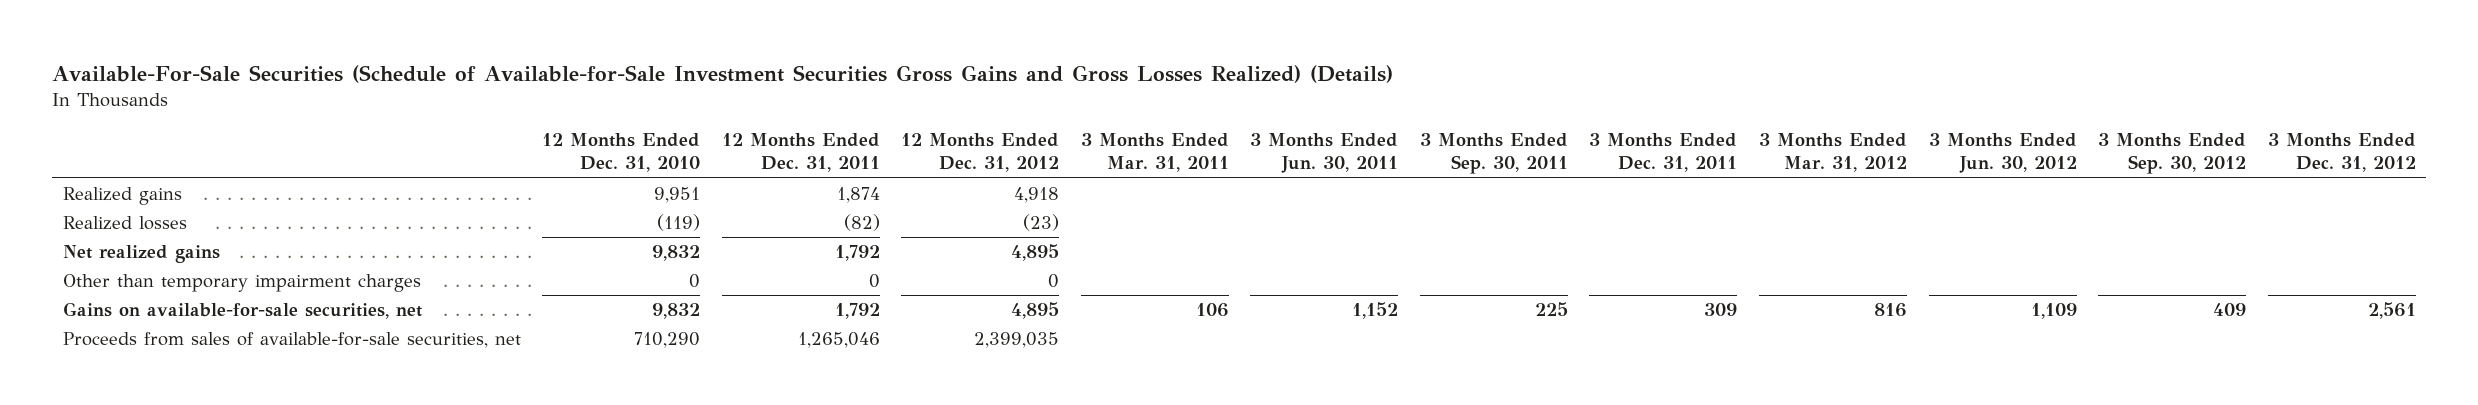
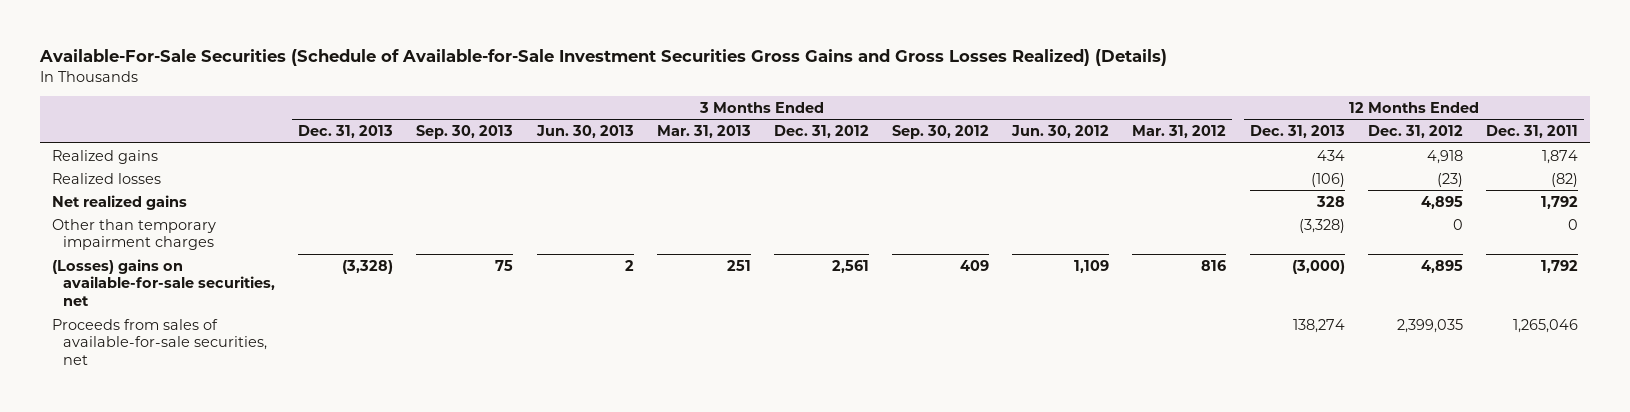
[542,132,701,173] 12 Months Ended Dec. 31, 2010 -> none
[1080,132,1229,173] 3 Months Ended Mar. 31, 2011 -> none
[1250,132,1399,174] 3 Months Ended Jun. 30, 2011 -> none
[1419,132,1568,175] 3 Months Ended Sep. 30, 2011 -> none
[1589,132,1738,173] 3 Months Ended Dec. 31, 2011 -> none
none -> [298,125,394,139] Dec. 31, 2013
none -> [416,125,514,140] Sep. 30, 2013
none -> [535,125,634,139] Jun. 30, 2013
none -> [656,125,751,139] Mar. 31, 2013
none -> [1249,125,1345,139] Dec. 31, 2013
[62,302,422,320] Gains on available-for-sale securities, net -> [51,258,276,307] (Losses) gains on available-for-sale securities, net

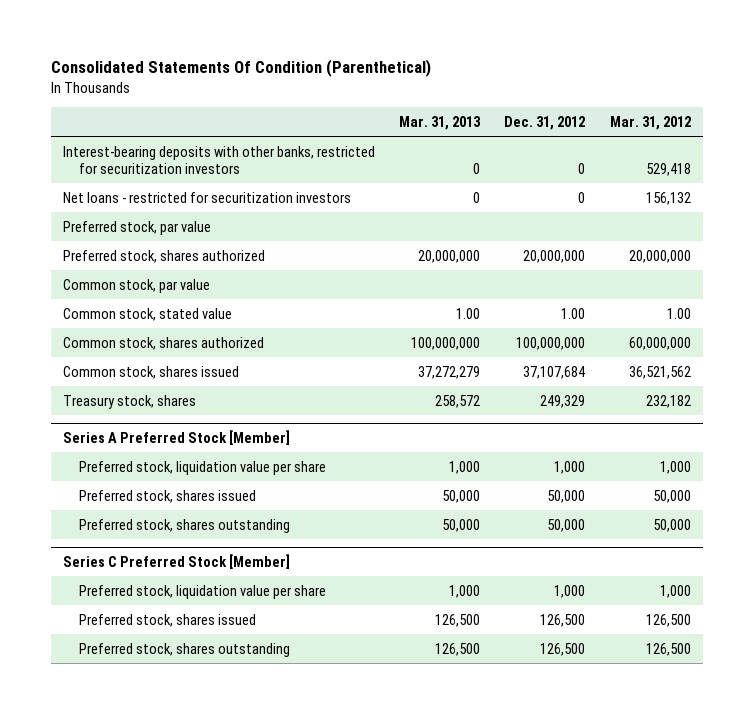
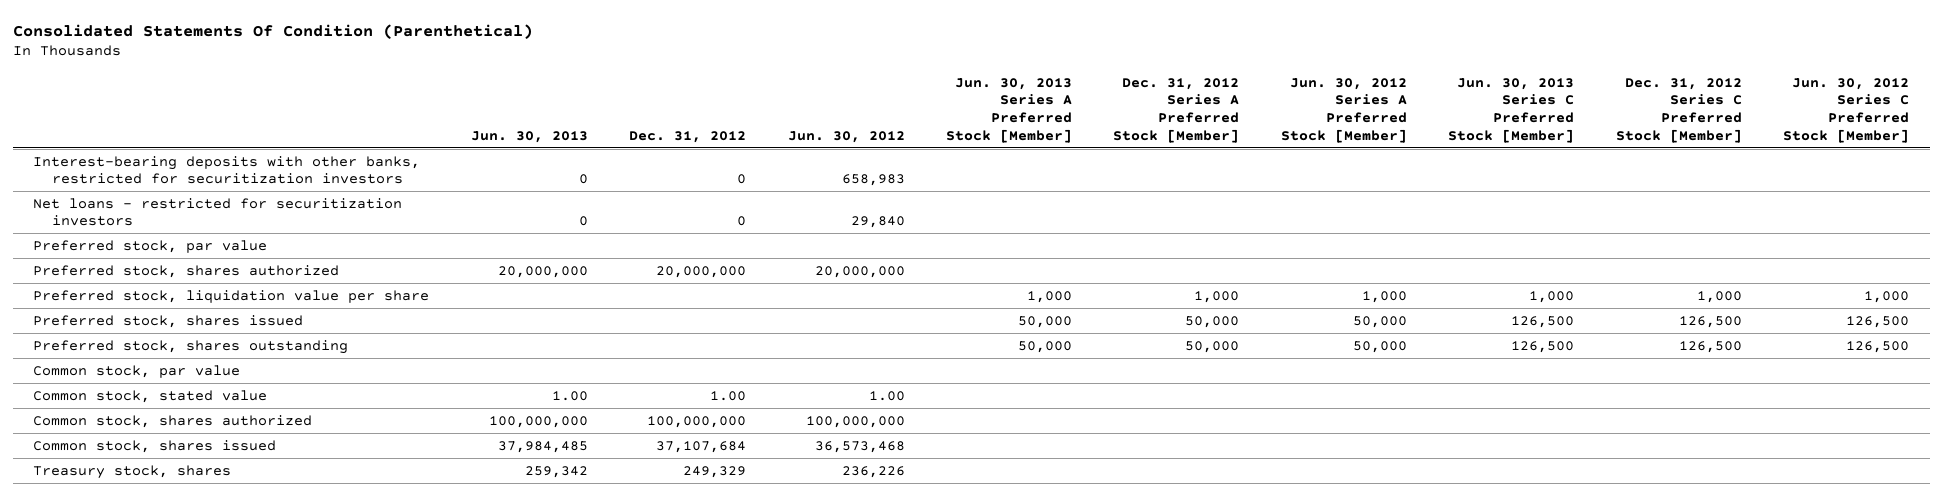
[399,116,482,131] Mar. 31, 2013 -> none
[609,116,691,131] Mar. 31, 2012 -> none
none -> [470,130,588,143] Jun. 30, 2013
none -> [787,130,905,143] Jun. 30, 2012
none -> [945,77,1072,143] Jun. 30, 2013 Series A Preferred Stock [Member]
none -> [1113,77,1240,143] Dec. 31, 2012 Series A Preferred Stock [Member]
none -> [1280,77,1407,143] Jun. 30, 2012 Series A Preferred Stock [Member]
none -> [1448,77,1575,143] Jun. 30, 2013 Series C Preferred Stock [Member]
none -> [1615,77,1742,143] Dec. 31, 2012 Series C Preferred Stock [Member]
none -> [1782,77,1909,143] Jun. 30, 2012 Series C Preferred Stock [Member]
none -> [33,289,430,303] Preferred stock, liquidation value per share
none -> [33,314,304,328] Preferred stock, shares issued
none -> [33,339,349,354] Preferred stock, shares outstanding
[62,430,290,446] Series A Preferred Stock [Member] -> none
[78,460,326,475] Preferred stock, liquidation value per share -> none
[78,489,256,503] Preferred stock, shares issued -> none
[78,518,290,533] Preferred stock, shares outstanding -> none
[62,554,290,570] Series C Preferred Stock [Member] -> none
[78,584,326,599] Preferred stock, liquidation value per share -> none
[78,613,256,627] Preferred stock, shares issued -> none
[78,642,290,657] Preferred stock, shares outstanding -> none

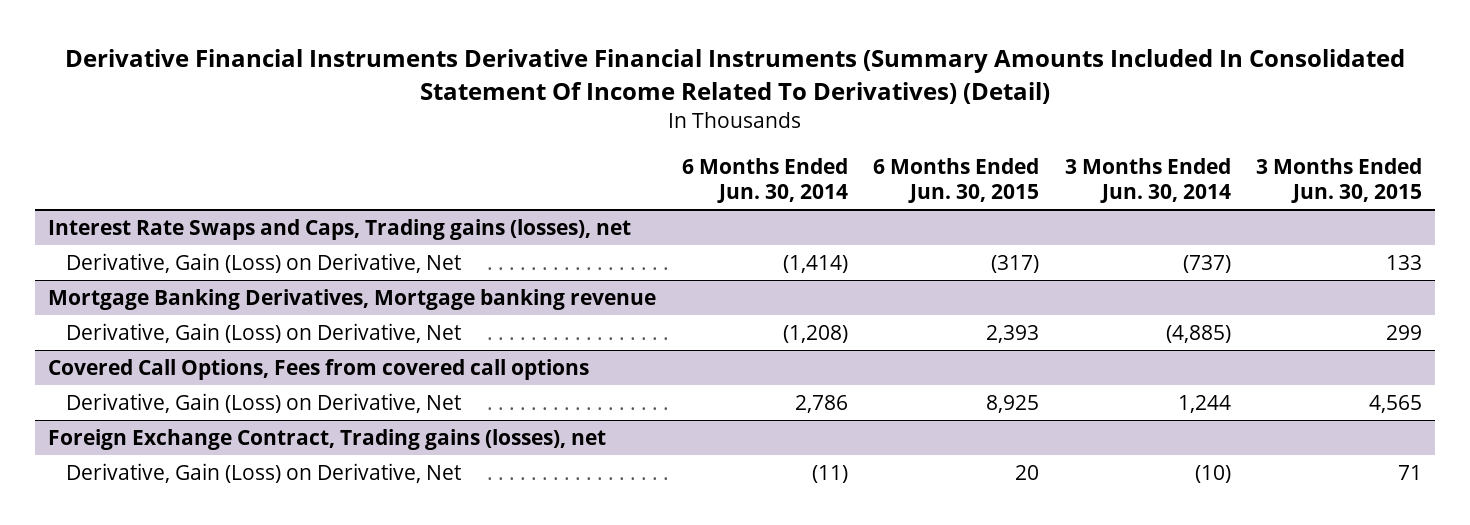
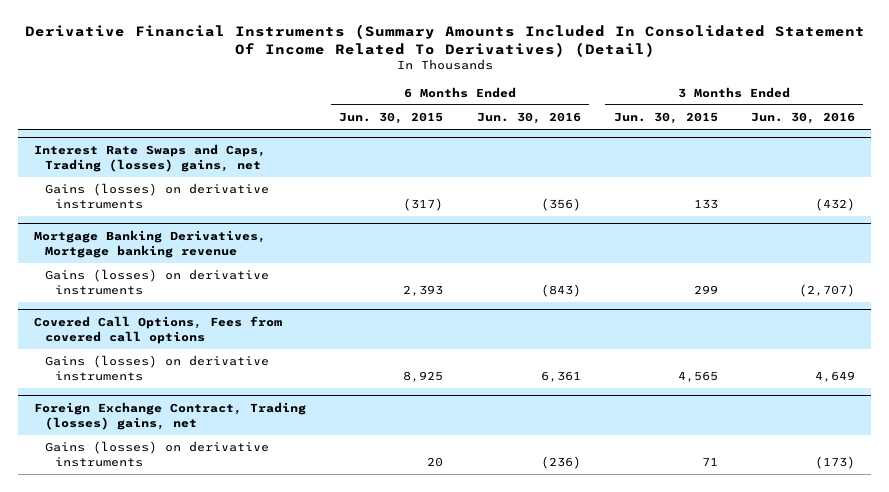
[65,49,1406,104] Derivative Financial Instruments Derivative Financial Instruments (Summary Amounts Included In Consolidated Statement Of Income Related To Derivatives) (Detail) -> [24,23,865,57] Derivative Financial Instruments (Summary Amounts Included In Consolidated Statement Of Income Related To Derivatives) (Detail)
[681,157,848,203] 6 Months Ended Jun. 30, 2014 -> none
[1064,157,1231,203] 3 Months Ended Jun. 30, 2014 -> none
none -> [476,112,581,125] Jun. 30, 2016
none -> [750,112,855,125] Jun. 30, 2016
[47,219,631,241] Interest Rate Swaps and Caps, Trading gains (losses), net -> [34,143,267,172] Interest Rate Swaps and Caps, Trading (losses) gains, net
[65,253,461,274] Derivative, Gain (Loss) on Derivative, Net -> [44,183,269,210] Gains (losses) on derivative instruments
[65,323,461,344] Derivative, Gain (Loss) on Derivative, Net -> [44,269,269,296] Gains (losses) on derivative instruments
[65,393,461,414] Derivative, Gain (Loss) on Derivative, Net -> [44,355,269,382] Gains (losses) on derivative instruments
[47,429,606,451] Foreign Exchange Contract, Trading gains (losses), net -> [34,401,307,430] Foreign Exchange Contract, Trading (losses) gains, net
[65,463,461,484] Derivative, Gain (Loss) on Derivative, Net -> [44,441,269,468] Gains (losses) on derivative instruments

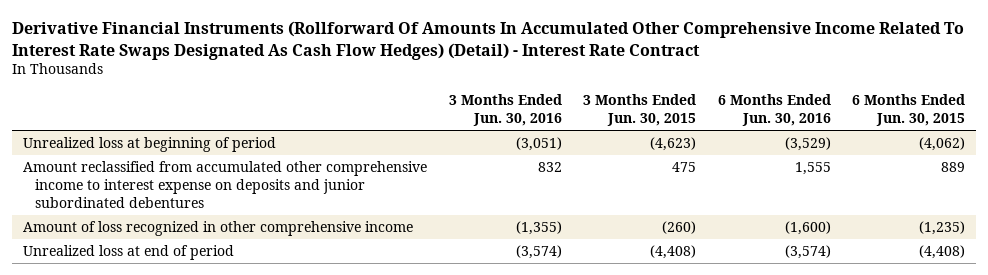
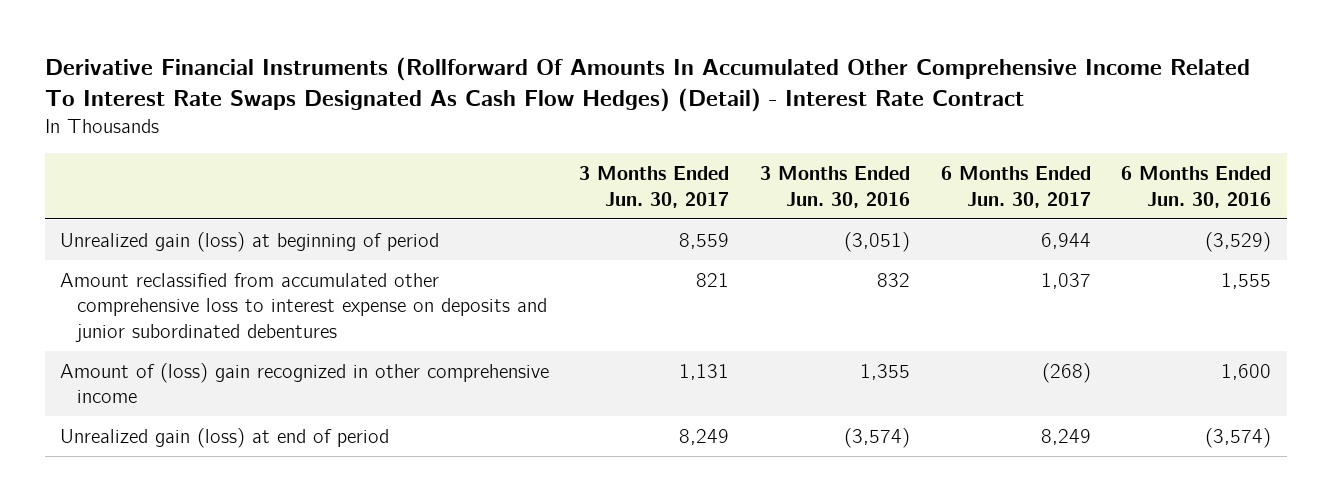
[583,94,697,127] 3 Months Ended Jun. 30, 2015 -> none
[852,94,966,127] 6 Months Ended Jun. 30, 2015 -> none
none -> [579,166,730,208] 3 Months Ended Jun. 30, 2017
none -> [940,166,1091,208] 6 Months Ended Jun. 30, 2017
[23,136,277,152] Unrealized loss at beginning of period -> [59,231,439,252] Unrealized gain (loss) at beginning of period
[23,160,428,209] Amount reclassified from accumulated other comprehensive income to interest expense on deposits and junior subordinated debentures -> [59,272,548,342] Amount reclassified from accumulated other comprehensive loss to interest expense on deposits and junior subordinated debentures
[23,220,414,236] Amount of loss recognized in other comprehensive income -> [59,362,549,404] Amount of (loss) gain recognized in other comprehensive income
[515,220,562,235] (1,355) -> [860,363,911,380] 1,355
[784,220,831,235] (1,600) -> [1221,363,1272,380] 1,600
[23,244,235,260] Unrealized loss at end of period -> [59,427,389,448] Unrealized gain (loss) at end of period

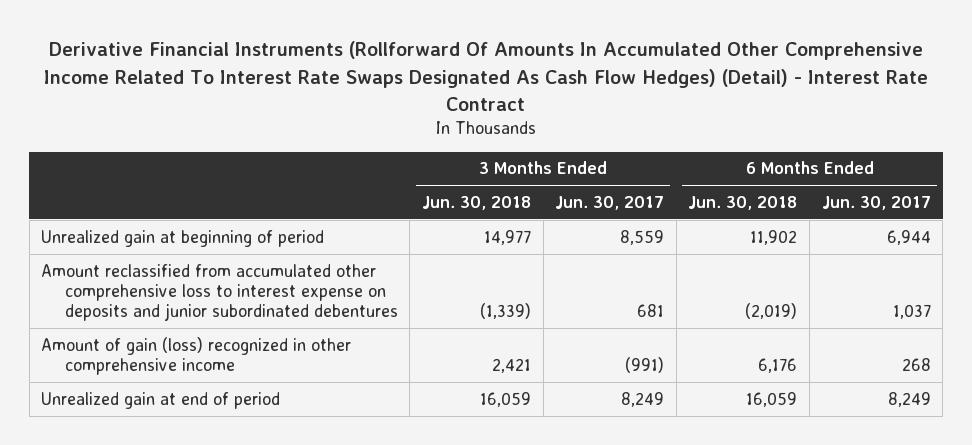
[760,166,911,208] 3 Months Ended Jun. 30, 2016 -> none
[1121,166,1272,208] 6 Months Ended Jun. 30, 2016 -> none
none -> [422,195,532,210] Jun. 30, 2018
none -> [688,195,798,210] Jun. 30, 2018
[59,231,439,252] Unrealized gain (loss) at beginning of period -> [41,229,325,247] Unrealized gain at beginning of period
[696,272,730,287] 821 -> [637,304,665,318] 681
[59,362,549,404] Amount of (loss) gain recognized in other comprehensive income -> [41,336,352,376] Amount of gain (loss) recognized in other comprehensive income
[679,363,730,380] 1,131 -> [625,357,665,374] (991)
[1041,362,1091,383] (268) -> [901,358,931,372] 268
[59,427,389,448] Unrealized gain (loss) at end of period -> [41,391,281,409] Unrealized gain at end of period

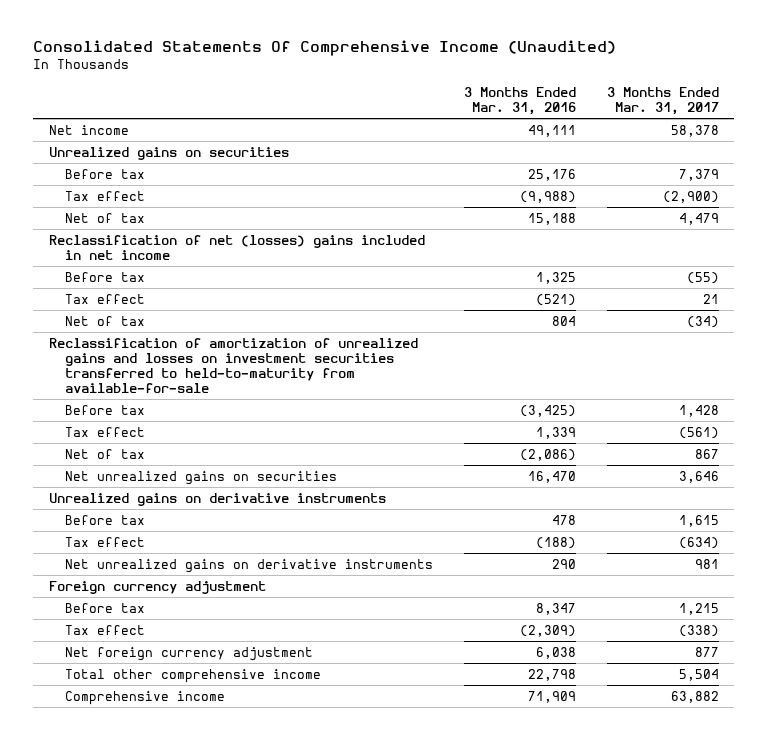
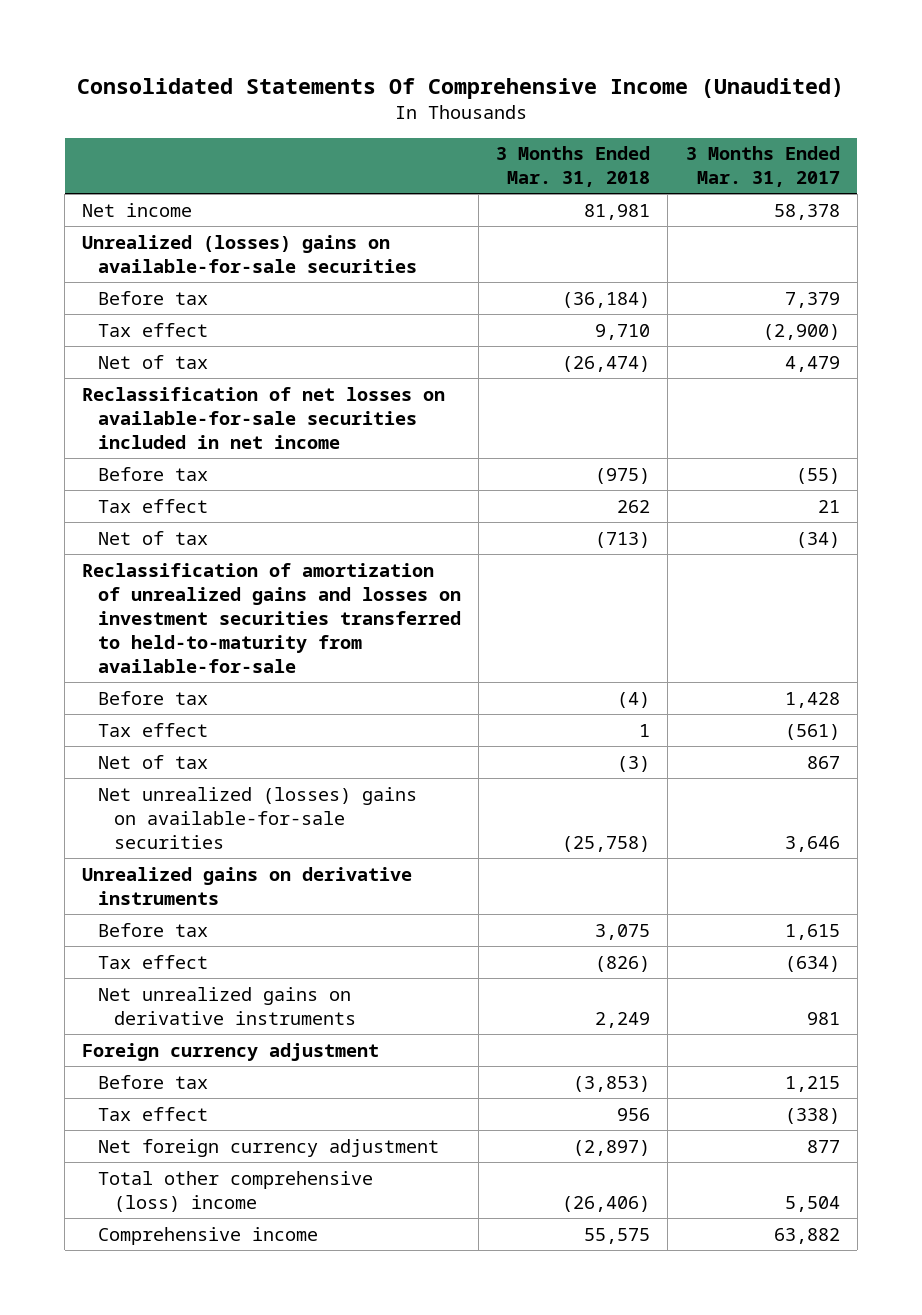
[463,87,576,116] 3 Months Ended Mar. 31, 2016 -> none
none -> [496,146,651,188] 3 Months Ended Mar. 31, 2018
[48,146,289,160] Unrealized gains on securities -> [82,234,418,273] Unrealized (losses) gains on available-for-sale securities
[48,234,425,260] Reclassification of net (losses) gains included in net income -> [82,386,446,449] Reclassification of net losses on available-for-sale securities included in net income
[64,470,337,485] Net unrealized gains on securities -> [98,786,418,849] Net unrealized (losses) gains on available-for-sale securities
[64,668,321,683] Total other comprehensive income -> [98,1170,374,1212] Total other comprehensive (loss) income

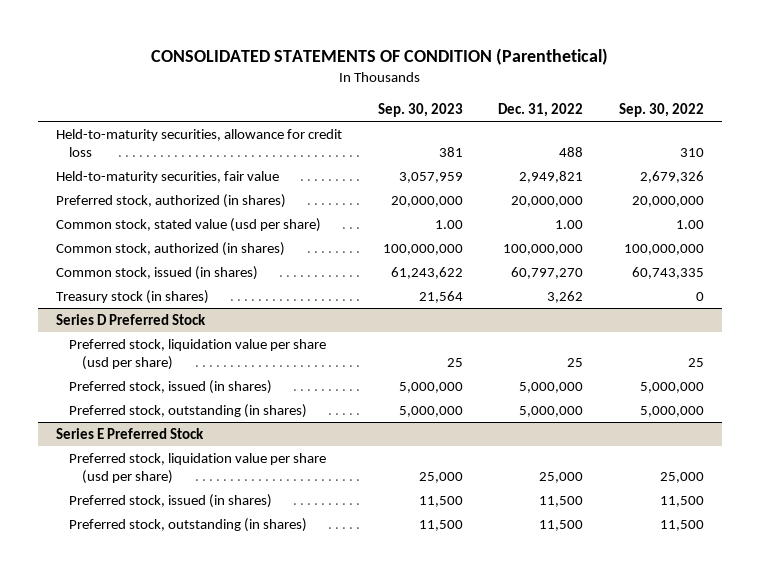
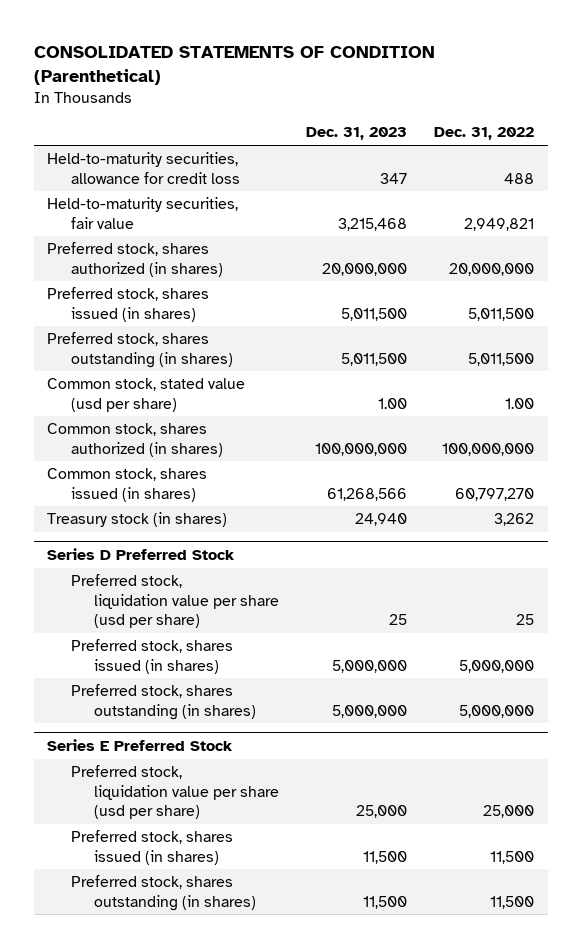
[377,103,463,118] Sep. 30, 2023 -> none
[618,103,704,118] Sep. 30, 2022 -> none
none -> [306,127,408,141] Dec. 31, 2023
[55,193,286,208] Preferred stock, authorized (in shares) -> [47,242,223,277] Preferred stock, shares authorized (in shares)
none -> [47,287,210,322] Preferred stock, shares issued (in shares)
none -> [47,332,233,368] Preferred stock, shares outstanding (in shares)
[55,241,285,256] Common stock, authorized (in shares) -> [47,423,223,457] Common stock, shares authorized (in shares)
[55,265,258,280] Common stock, issued (in shares) -> [47,468,208,502] Common stock, shares issued (in shares)
[68,379,272,394] Preferred stock, issued (in shares) -> [70,639,233,674] Preferred stock, shares issued (in shares)
[68,403,307,418] Preferred stock, outstanding (in shares) -> [70,684,257,720] Preferred stock, shares outstanding (in shares)
[68,493,272,508] Preferred stock, issued (in shares) -> [70,830,233,865] Preferred stock, shares issued (in shares)
[68,517,307,532] Preferred stock, outstanding (in shares) -> [70,875,257,911] Preferred stock, shares outstanding (in shares)

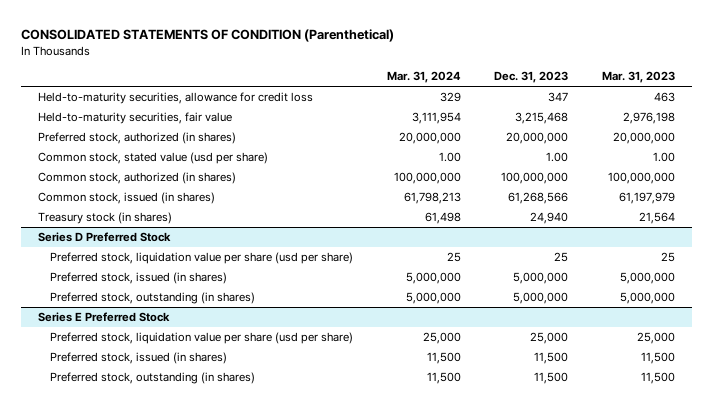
[434,127,535,141] Dec. 31, 2022 -> none
none -> [386,71,461,84] Mar. 31, 2024
none -> [601,71,675,84] Mar. 31, 2023
[47,287,210,322] Preferred stock, shares issued (in shares) -> none
[47,332,233,368] Preferred stock, shares outstanding (in shares) -> none
[47,242,223,277] Preferred stock, shares authorized (in shares) -> [38,132,237,145] Preferred stock, authorized (in shares)
[47,423,223,457] Common stock, shares authorized (in shares) -> [38,172,237,185] Common stock, authorized (in shares)
[47,468,208,502] Common stock, shares issued (in shares) -> [38,192,216,205] Common stock, issued (in shares)
[70,639,233,674] Preferred stock, shares issued (in shares) -> [49,272,227,285] Preferred stock, issued (in shares)
[70,684,257,720] Preferred stock, shares outstanding (in shares) -> [49,292,255,305] Preferred stock, outstanding (in shares)
[70,830,233,865] Preferred stock, shares issued (in shares) -> [49,352,227,365] Preferred stock, issued (in shares)
[70,875,257,911] Preferred stock, shares outstanding (in shares) -> [49,372,255,385] Preferred stock, outstanding (in shares)

